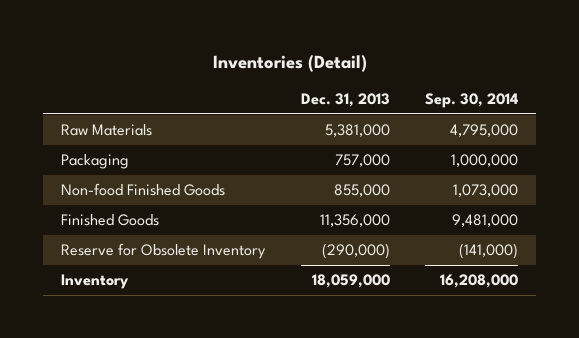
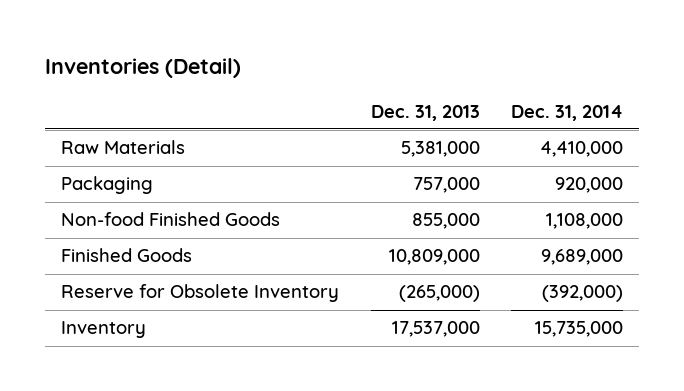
[425,93,519,109] Sep. 30, 2014 -> none
none -> [511,104,624,121] Dec. 31, 2014
[319,214,390,228] 11,356,000 -> [388,249,480,266] 10,809,000
[321,243,390,260] (290,000) -> [398,285,480,303] (265,000)
[311,274,390,289] 18,059,000 -> [391,321,480,338] 17,537,000

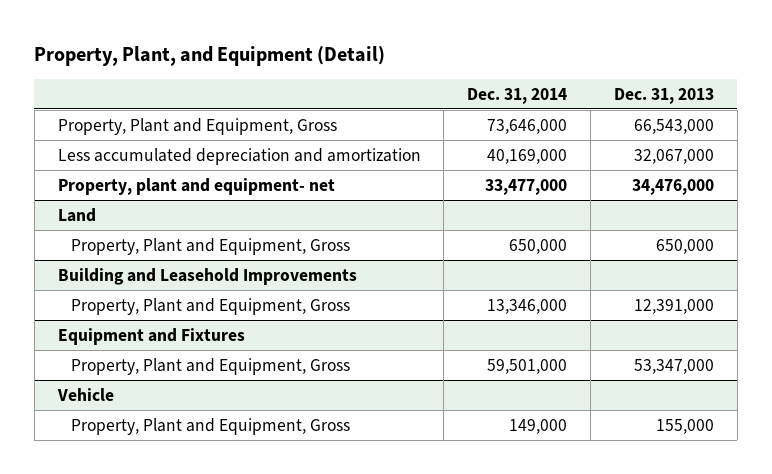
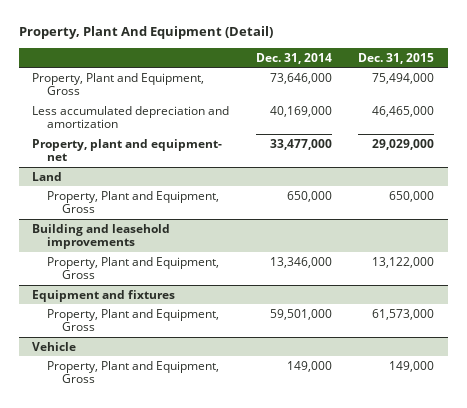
[34,46,386,67] Property, Plant, and Equipment (Detail) -> [18,26,273,40] Property, Plant And Equipment (Detail)
[613,87,714,104] Dec. 31, 2013 -> none
none -> [358,52,435,64] Dec. 31, 2015
[57,267,357,285] Building and Leasehold Improvements -> [32,223,171,250] Building and leasehold improvements
[57,327,245,345] Equipment and Fixtures -> [32,289,176,302] Equipment and fixtures

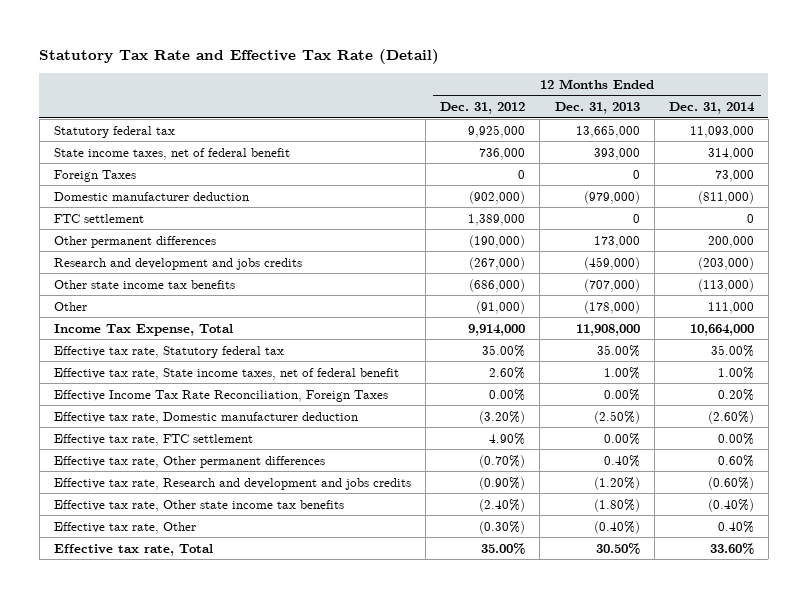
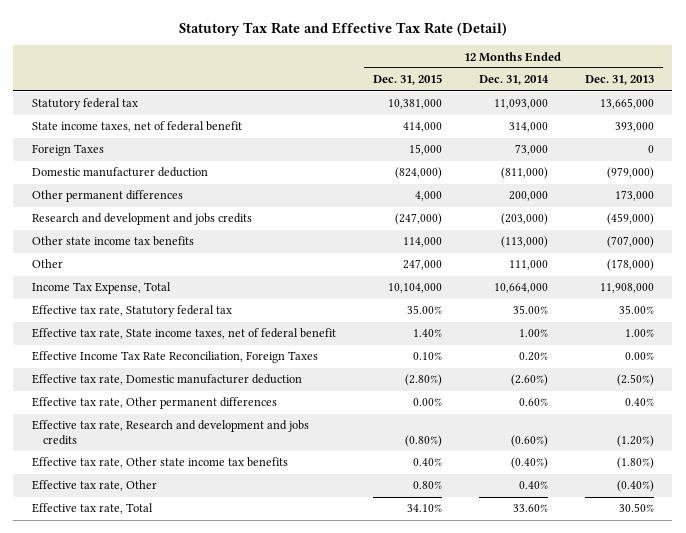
[440,102,526,115] Dec. 31, 2012 -> none
none -> [372,74,442,86] Dec. 31, 2015
[53,213,144,223] FTC settlement -> none
[53,433,253,446] Effective tax rate, FTC settlement -> none

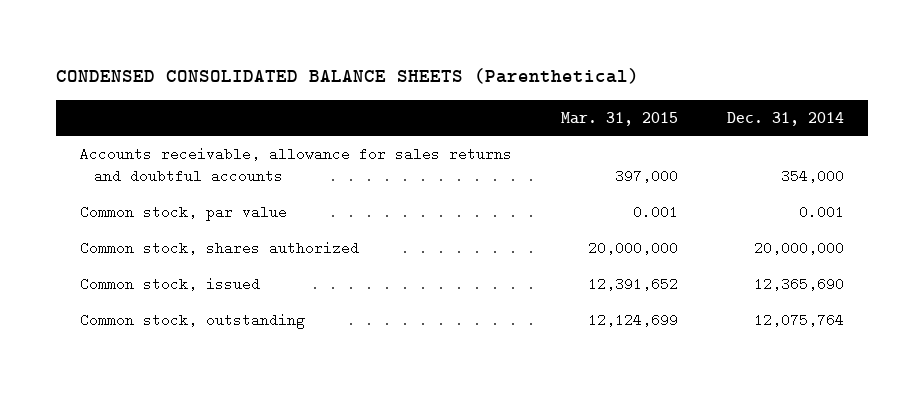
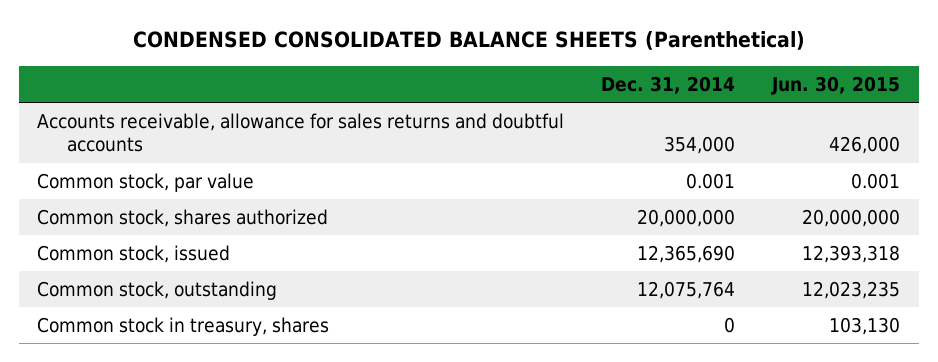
[560,111,678,126] Mar. 31, 2015 -> none
none -> [771,75,901,95] Jun. 30, 2015
none -> [37,316,330,336] Common stock in treasury, shares

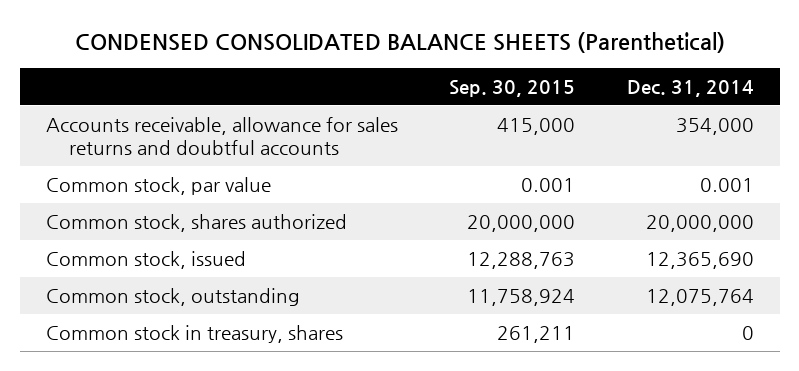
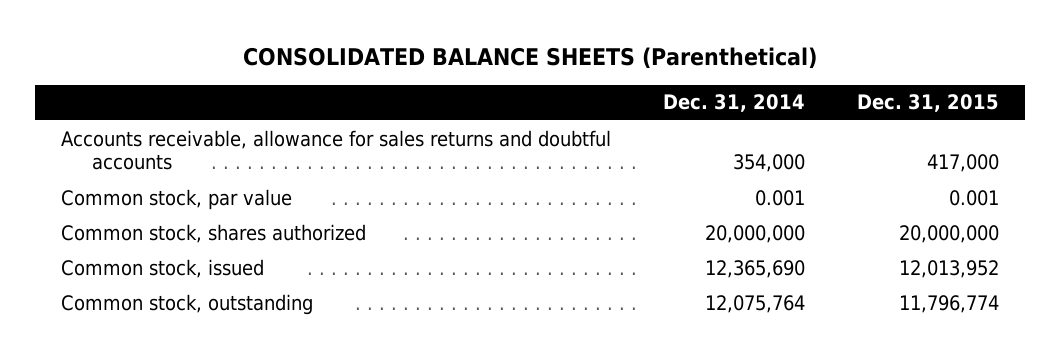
[74,31,725,53] CONDENSED CONSOLIDATED BALANCE SHEETS (Parenthetical) -> [242,47,817,70] CONSOLIDATED BALANCE SHEETS (Parenthetical)
[449,79,576,97] Sep. 30, 2015 -> none
none -> [857,94,1000,113] Dec. 31, 2015
[45,325,343,344] Common stock in treasury, shares -> none

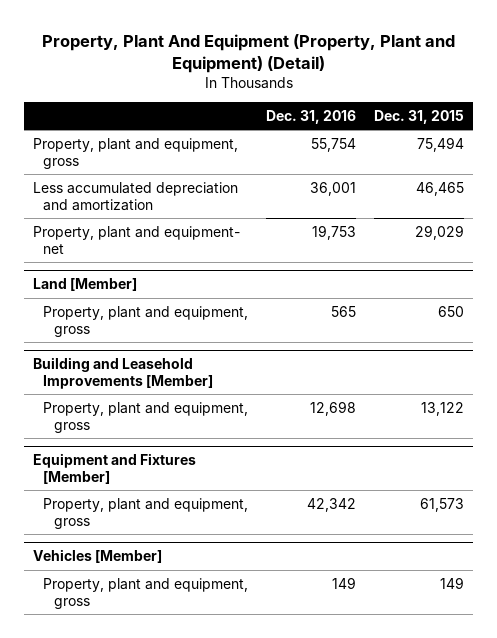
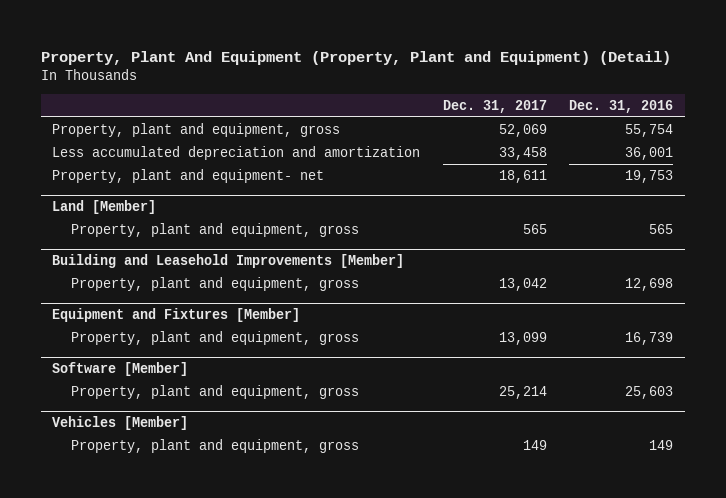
[373,109,464,124] Dec. 31, 2015 -> none
none -> [442,99,547,113] Dec. 31, 2017
[307,497,357,512] 42,342 -> [625,331,674,345] 16,739
none -> [52,362,189,377] Software [Member]
none -> [71,384,360,399] Property, plant and equipment, gross

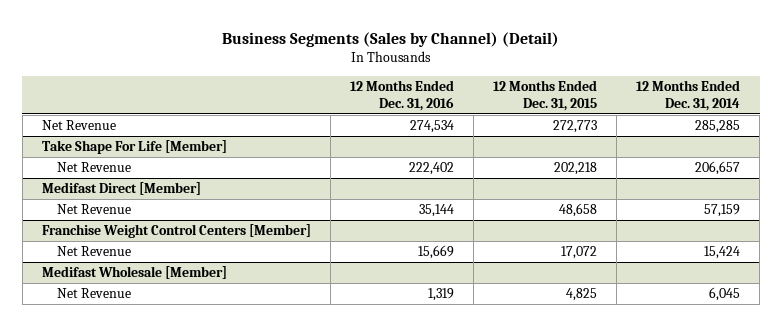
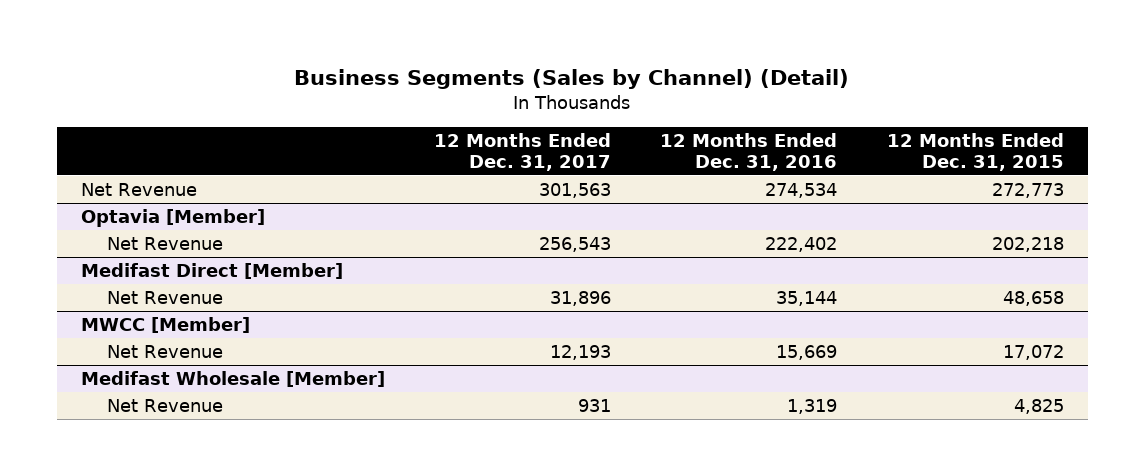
[636,80,741,112] 12 Months Ended Dec. 31, 2014 -> none
none -> [434,133,612,172] 12 Months Ended Dec. 31, 2017
[41,140,227,155] Take Shape For Life [Member] -> none
none -> [81,208,266,227] Optavia [Member]
[41,224,311,239] Franchise Weight Control Centers [Member] -> [81,316,251,333] MWCC [Member]

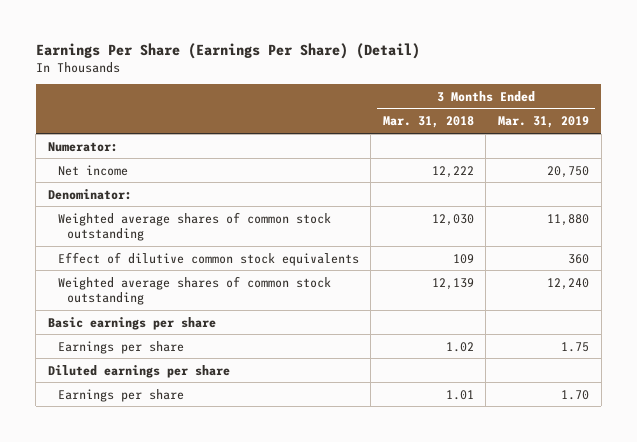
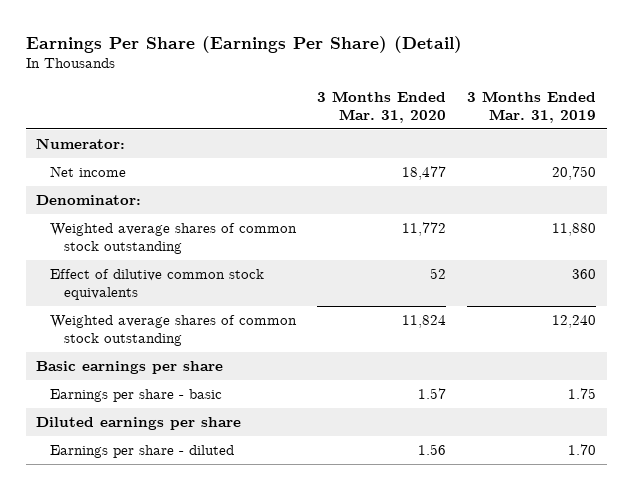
[382,116,474,129] Mar. 31, 2018 -> none
none -> [317,90,447,123] 3 Months Ended Mar. 31, 2020
[57,340,184,354] Earnings per share -> [50,388,223,402] Earnings per share - basic
[57,388,184,402] Earnings per share -> [50,444,235,458] Earnings per share - diluted

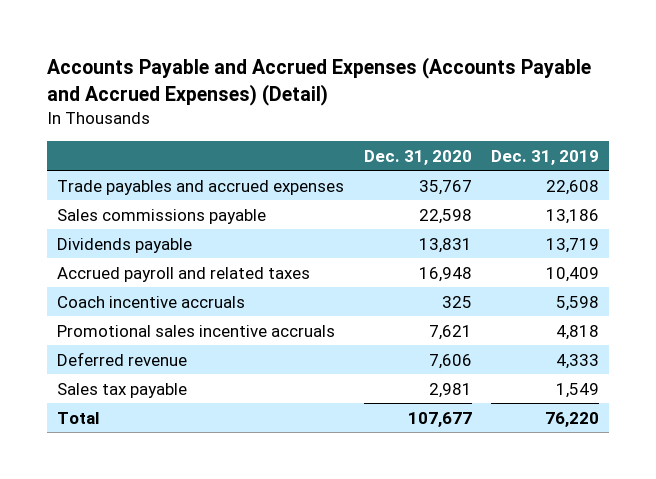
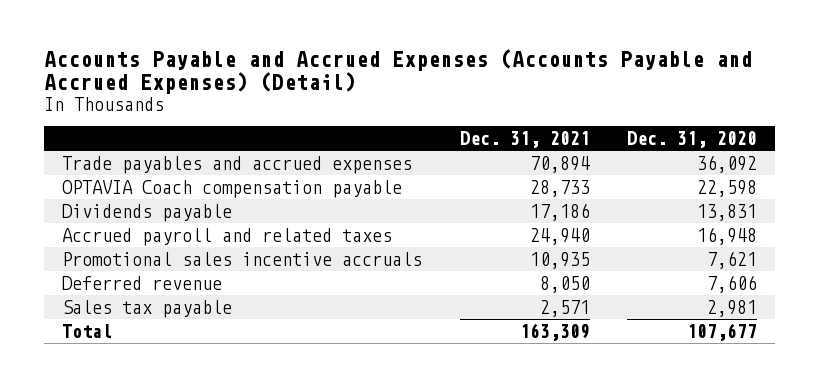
[491,149,600,165] Dec. 31, 2019 -> none
none -> [459,130,590,148] Dec. 31, 2021
[418,179,472,195] 35,767 -> [696,155,757,174] 36,092
[57,208,267,224] Sales commissions payable -> [62,180,403,199] OPTAVIA Coach compensation payable
[57,295,246,308] Coach incentive accruals -> none

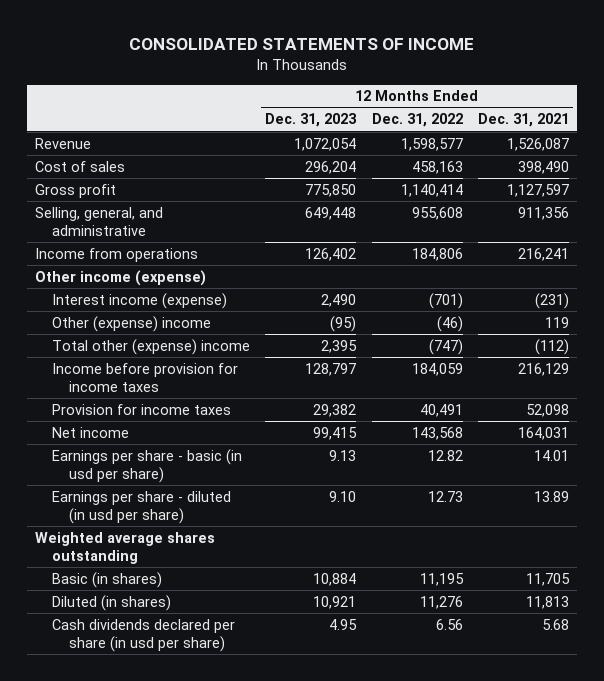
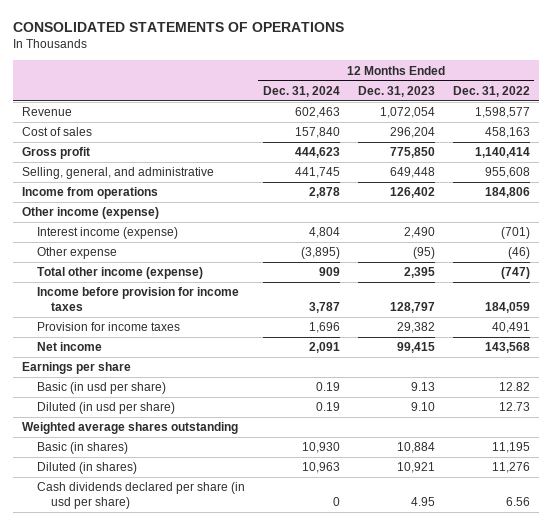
[129,38,475,51] CONSOLIDATED STATEMENTS OF INCOME -> [13,21,345,32] CONSOLIDATED STATEMENTS OF OPERATIONS
[478,113,570,128] Dec. 31, 2021 -> none
none -> [262,85,340,97] Dec. 31, 2024
[51,315,211,332] Other (expense) income -> [36,247,117,260] Other expense
[51,338,250,355] Total other (expense) income -> [36,267,203,280] Total other income (expense)
none -> [22,362,132,375] Earnings per share
[51,448,242,484] Earnings per share - basic (in usd per share) -> [36,382,166,395] Basic (in usd per share)
[51,490,231,525] Earnings per share - diluted (in usd per share) -> [36,402,175,415] Diluted (in usd per share)

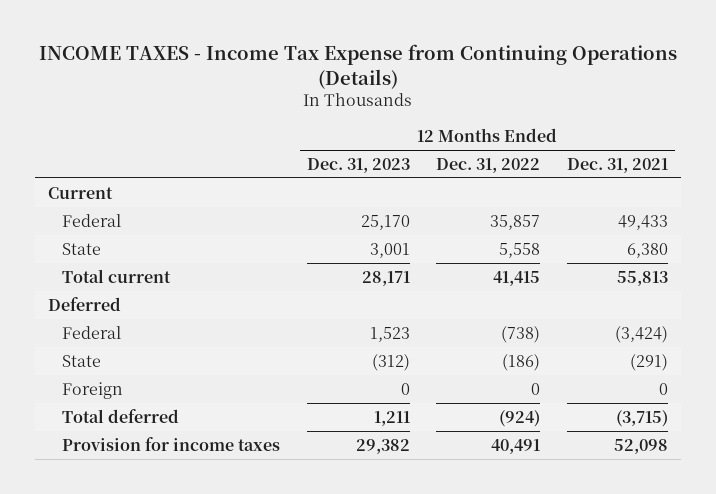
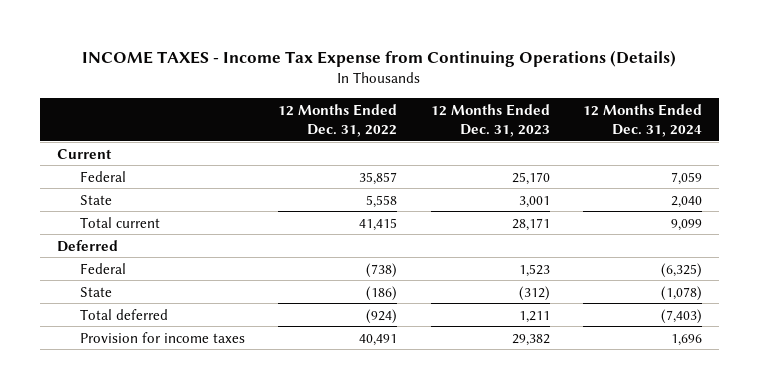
[566,157,668,173] Dec. 31, 2021 -> none
none -> [583,103,703,137] 12 Months Ended Dec. 31, 2024
[61,381,123,399] Foreign -> none

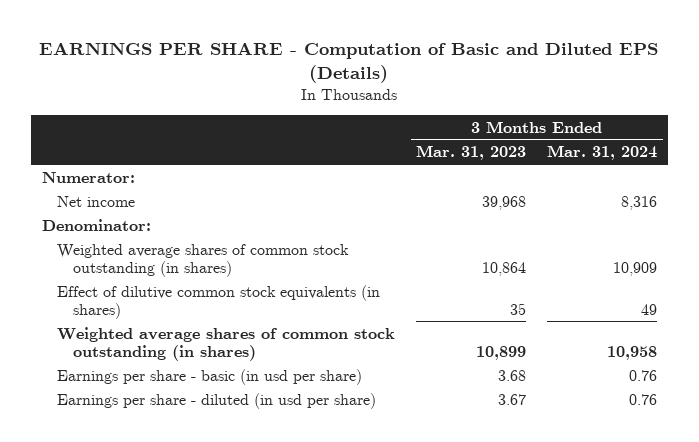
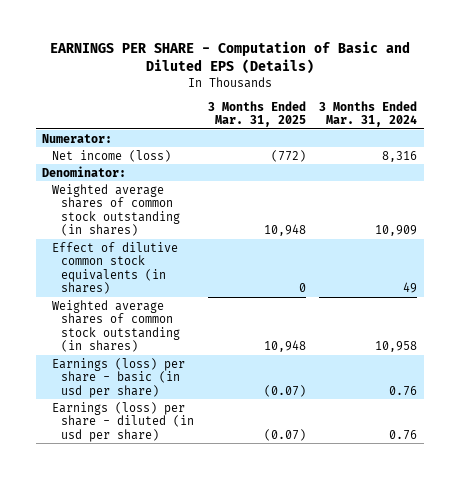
[416,145,527,161] Mar. 31, 2023 -> none
none -> [207,100,306,128] 3 Months Ended Mar. 31, 2025
[57,195,136,207] Net income -> [51,149,171,162] Net income (loss)
[57,368,363,385] Earnings per share - basic (in usd per share) -> [51,357,185,398] Earnings (loss) per share - basic (in usd per share)
[57,392,377,409] Earnings per share - diluted (in usd per share) -> [51,401,195,442] Earnings (loss) per share - diluted (in usd per share)

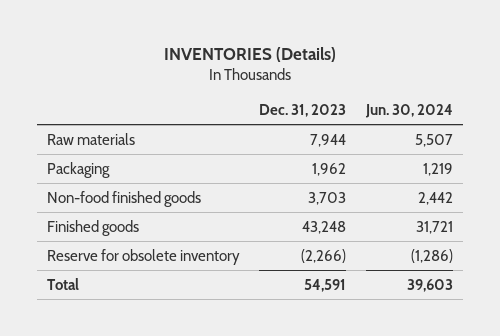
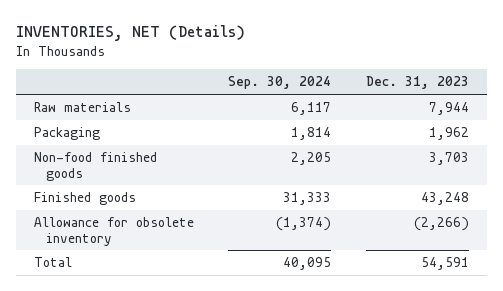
[163,47,336,63] INVENTORIES (Details) -> [16,25,246,42] INVENTORIES, NET (Details)
[364,103,453,118] Jun. 30, 2024 -> none
none -> [228,76,332,90] Sep. 30, 2024
[46,248,240,265] Reserve for obsolete inventory -> [33,217,194,246] Allowance for obsolete inventory

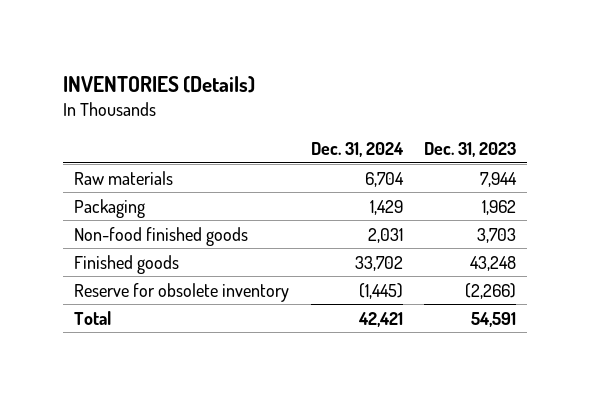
[16,25,246,42] INVENTORIES, NET (Details) -> [63,75,256,93] INVENTORIES (Details)
[228,76,332,90] Sep. 30, 2024 -> none
none -> [310,142,404,158] Dec. 31, 2024
[33,217,194,246] Allowance for obsolete inventory -> [74,282,290,302] Reserve for obsolete inventory

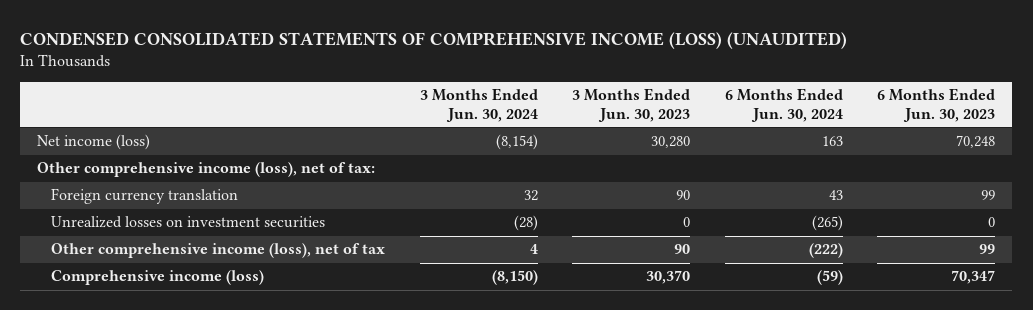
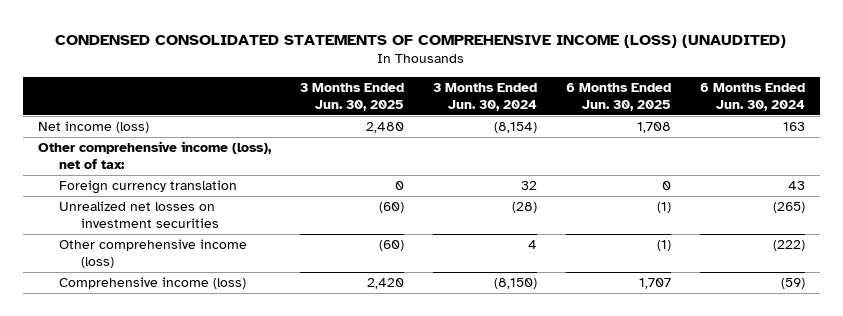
[572,88,691,122] 3 Months Ended Jun. 30, 2023 -> none
[877,88,996,122] 6 Months Ended Jun. 30, 2023 -> none
none -> [299,83,404,111] 3 Months Ended Jun. 30, 2025
none -> [565,83,671,111] 6 Months Ended Jun. 30, 2025
[51,216,326,229] Unrealized losses on investment securities -> [59,201,220,228] Unrealized net losses on investment securities
[51,243,386,259] Other comprehensive income (loss), net of tax -> [59,239,248,268] Other comprehensive income (loss)

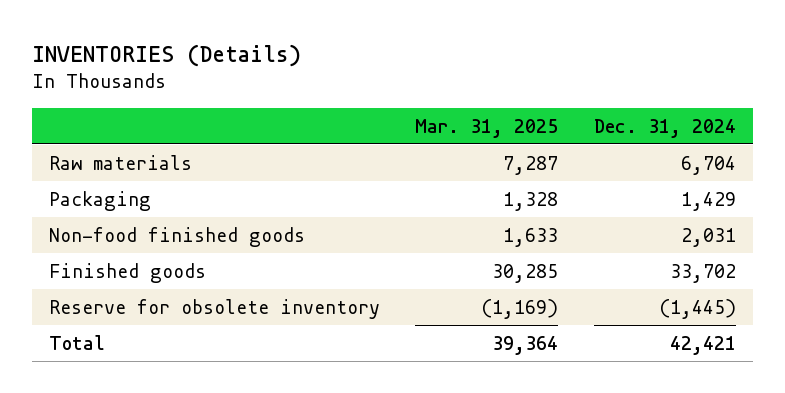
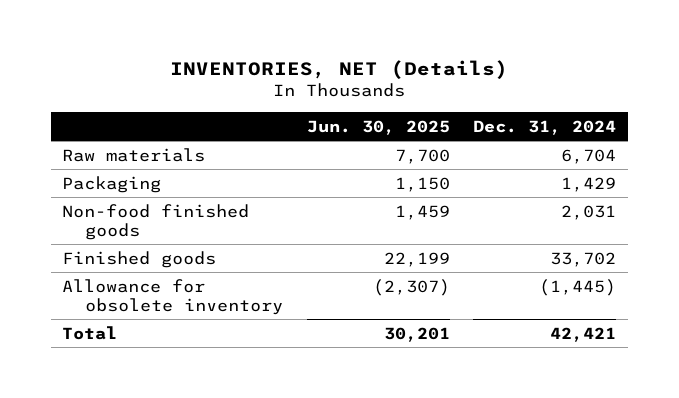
[31,44,301,68] INVENTORIES (Details) -> [170,60,509,80] INVENTORIES, NET (Details)
[415,118,559,138] Mar. 31, 2025 -> none
none -> [306,119,450,135] Jun. 30, 2025
[49,298,381,319] Reserve for obsolete inventory -> [62,278,284,315] Allowance for obsolete inventory

